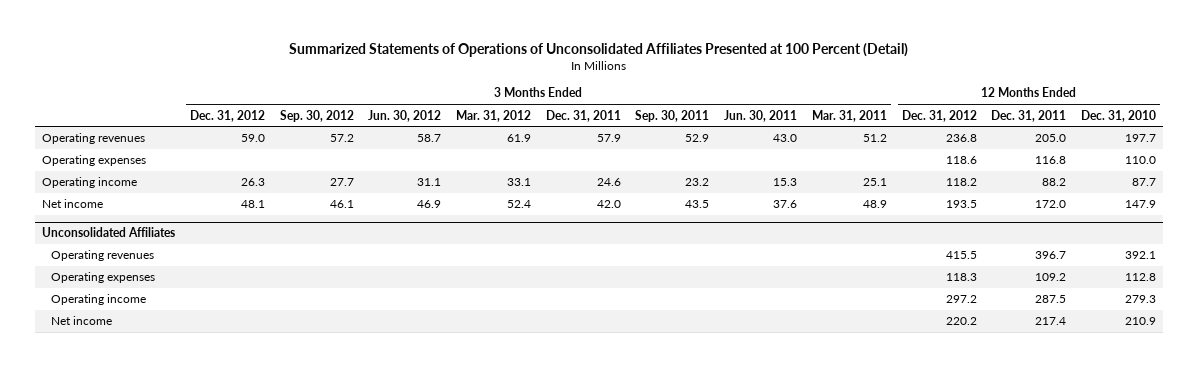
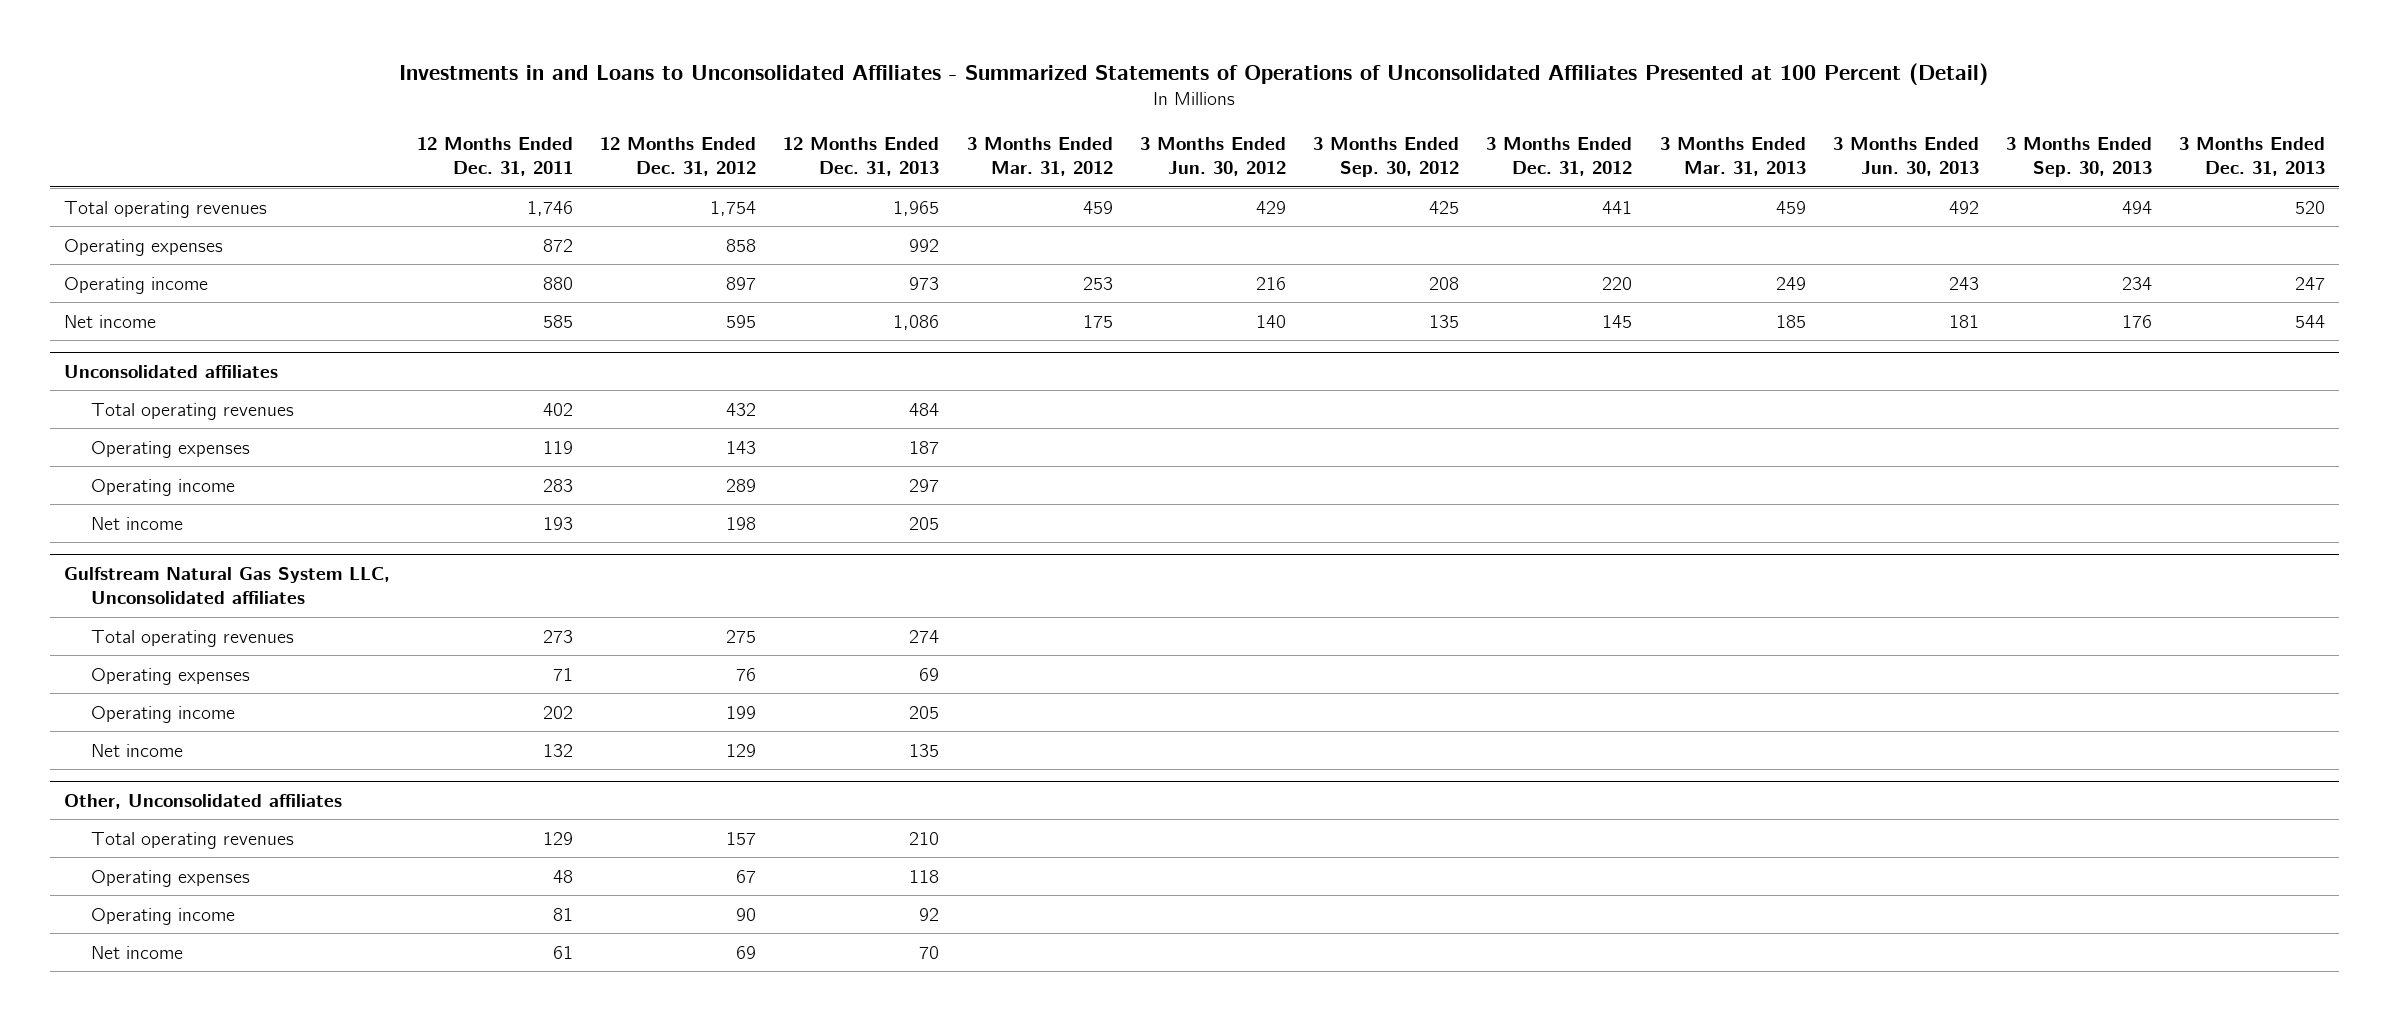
[289,42,909,57] Summarized Statements of Operations of Unconsolidated Affiliates Presented at 100 Percent (Detail) -> [399,62,1989,85] Investments in and Loans to Unconsolidated Affiliates - Summarized Statements of Operations of Unconsolidated Affiliates Presented at 100 Percent (Detail)
[545,109,621,122] Dec. 31, 2011 -> none
[635,109,710,122] Sep. 30, 2011 -> none
[724,109,798,122] Jun. 30, 2011 -> none
[811,109,887,122] Mar. 31, 2011 -> none
[1081,109,1157,122] Dec. 31, 2010 -> none
none -> [783,136,940,177] 12 Months Ended Dec. 31, 2013
none -> [1659,136,1806,177] 3 Months Ended Mar. 31, 2013
none -> [1832,136,1979,177] 3 Months Ended Jun. 30, 2013
none -> [2006,136,2153,178] 3 Months Ended Sep. 30, 2013
none -> [2179,136,2326,177] 3 Months Ended Dec. 31, 2013
[42,133,146,145] Operating revenues -> [63,200,267,218] Total operating revenues
[240,134,265,143] 59.0 -> [1602,200,1633,214] 441
[329,134,354,143] 57.2 -> [1429,200,1460,214] 425
[417,134,442,143] 58.7 -> [1255,200,1286,214] 429
[507,134,532,143] 61.9 -> [1082,200,1113,214] 459
[945,134,977,143] 236.8 -> [710,200,757,216] 1,754
[1035,134,1067,143] 205.0 -> [526,200,573,216] 1,746
[945,156,977,165] 118.6 -> [726,238,757,252] 858
[1035,156,1067,165] 116.8 -> [542,238,573,252] 872
[240,178,265,187] 26.3 -> [1602,276,1633,290] 220
[329,178,354,187] 27.7 -> [1429,276,1460,290] 208
[417,178,442,187] 31.1 -> [1255,276,1286,290] 216
[507,178,532,187] 33.1 -> [1082,276,1113,290] 253
[945,178,977,187] 118.2 -> [726,276,757,290] 897
[1042,178,1067,187] 88.2 -> [542,276,573,290] 880
[240,200,265,209] 48.1 -> [1602,314,1633,328] 145
[329,200,354,209] 46.1 -> [1429,314,1460,328] 135
[417,200,442,209] 46.9 -> [1255,314,1286,328] 140
[507,200,532,209] 52.4 -> [1082,314,1113,328] 175
[945,200,977,209] 193.5 -> [726,314,757,328] 595
[1035,200,1067,209] 172.0 -> [542,314,573,328] 585
[42,227,176,238] Unconsolidated Affiliates -> [63,364,278,378] Unconsolidated affiliates
[50,250,154,262] Operating revenues -> [91,402,295,420] Total operating revenues
[945,251,977,260] 415.5 -> [726,402,757,416] 432
[1035,251,1067,260] 396.7 -> [542,402,573,416] 402
[945,273,977,282] 118.3 -> [726,440,757,454] 143
[1035,273,1067,282] 109.2 -> [542,440,573,454] 119
[945,295,977,304] 297.2 -> [726,478,757,492] 289
[1035,295,1067,304] 287.5 -> [542,478,573,492] 283
[945,317,977,326] 220.2 -> [726,516,757,530] 198
[1035,317,1067,326] 217.4 -> [542,516,573,530] 193
none -> [63,566,390,605] Gulfstream Natural Gas System LLC, Unconsolidated affiliates
none -> [91,629,295,647] Total operating revenues
none -> [91,667,251,685] Operating expenses
none -> [91,705,236,723] Operating income
none -> [91,743,184,757] Net income
none -> [63,793,342,809] Other, Unconsolidated affiliates
none -> [91,831,295,849] Total operating revenues
none -> [91,869,251,887] Operating expenses
none -> [91,907,236,925] Operating income
none -> [91,945,184,959] Net income

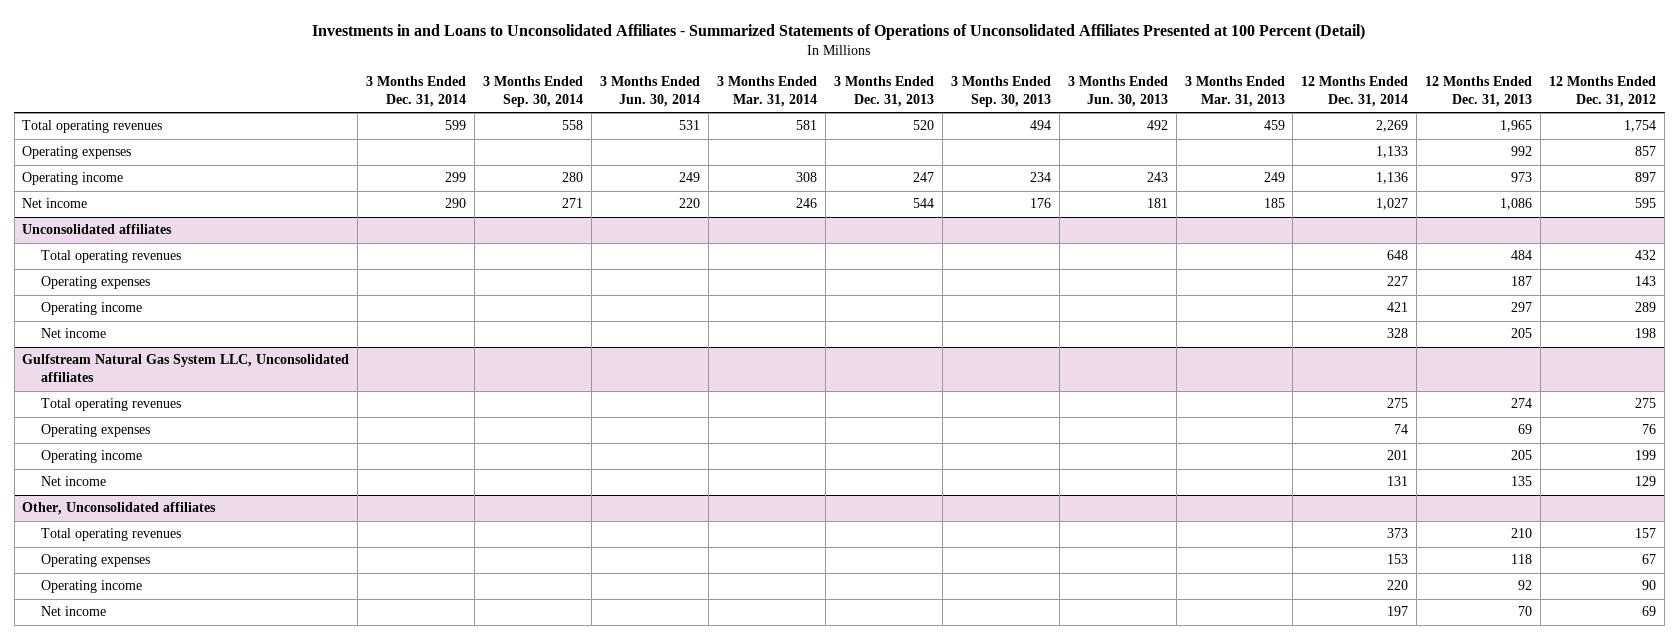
[416,136,573,177] 12 Months Ended Dec. 31, 2011 -> none
[966,136,1113,177] 3 Months Ended Mar. 31, 2012 -> none
[1139,136,1286,177] 3 Months Ended Jun. 30, 2012 -> none
[1313,136,1460,178] 3 Months Ended Sep. 30, 2012 -> none
[1486,136,1633,177] 3 Months Ended Dec. 31, 2012 -> none
none -> [366,76,467,107] 3 Months Ended Dec. 31, 2014
none -> [483,76,584,107] 3 Months Ended Sep. 30, 2014
none -> [600,76,701,107] 3 Months Ended Jun. 30, 2014
none -> [716,76,817,107] 3 Months Ended Mar. 31, 2014
none -> [1301,76,1409,107] 12 Months Ended Dec. 31, 2014
[726,238,757,252] 858 -> [1635,146,1657,157] 857

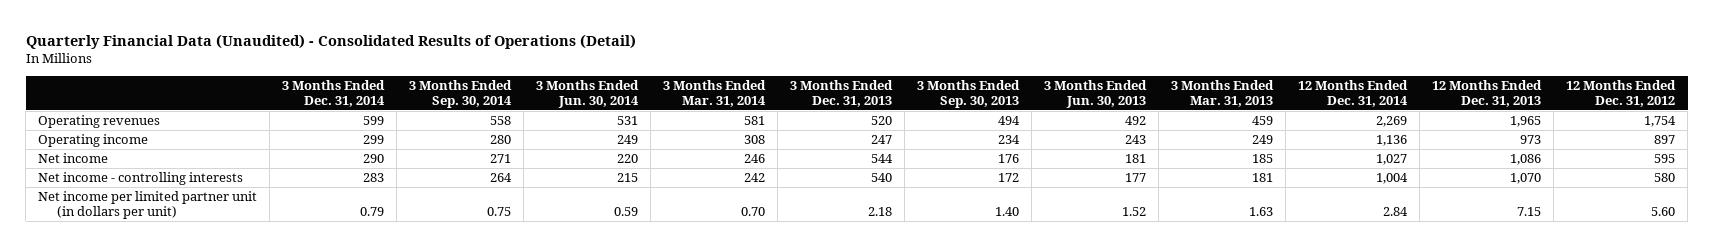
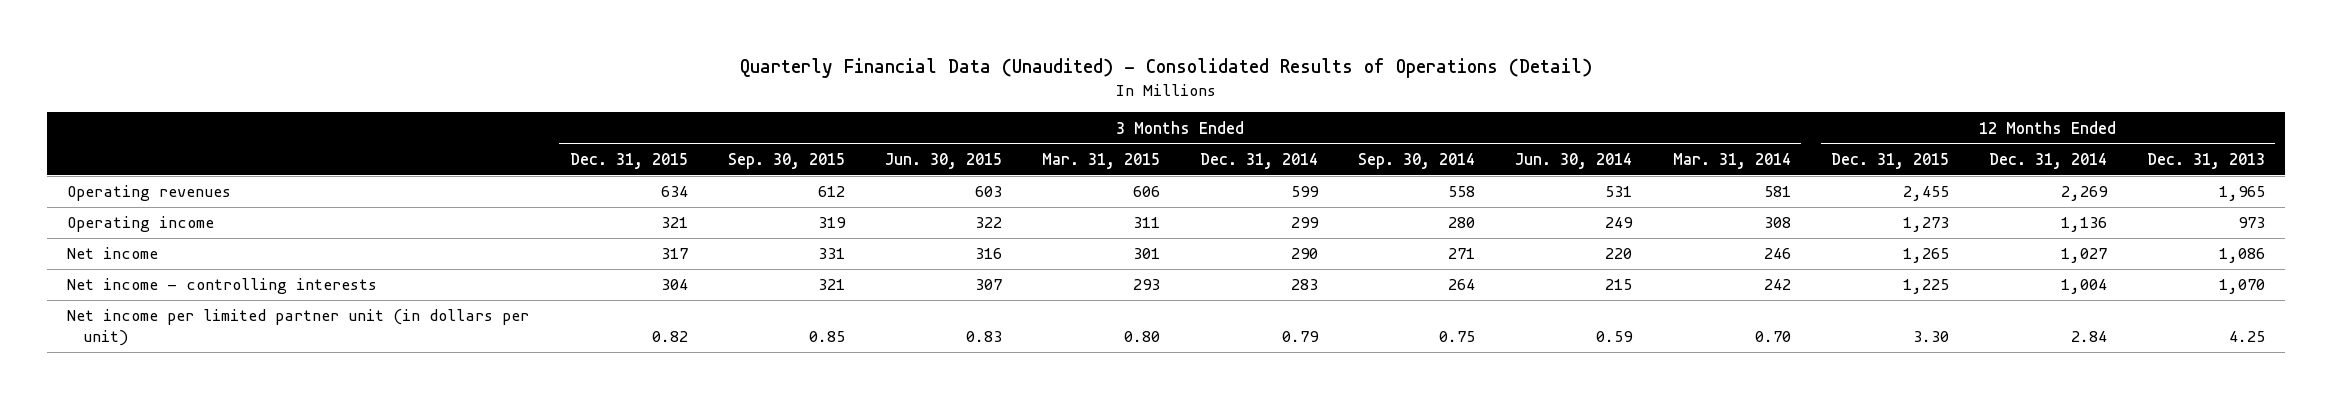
[790,79,894,107] 3 Months Ended Dec. 31, 2013 -> none
[917,79,1021,108] 3 Months Ended Sep. 30, 2013 -> none
[1044,79,1148,108] 3 Months Ended Jun. 30, 2013 -> none
[1171,79,1275,107] 3 Months Ended Mar. 31, 2013 -> none
[1566,79,1677,107] 12 Months Ended Dec. 31, 2012 -> none
none -> [569,153,688,170] Dec. 31, 2015
none -> [727,153,845,170] Sep. 30, 2015
none -> [884,153,1002,170] Jun. 30, 2015
none -> [1041,153,1160,170] Mar. 31, 2015
none -> [1830,153,1949,170] Dec. 31, 2015
[1517,207,1542,217] 7.15 -> [2228,331,2265,343] 4.25

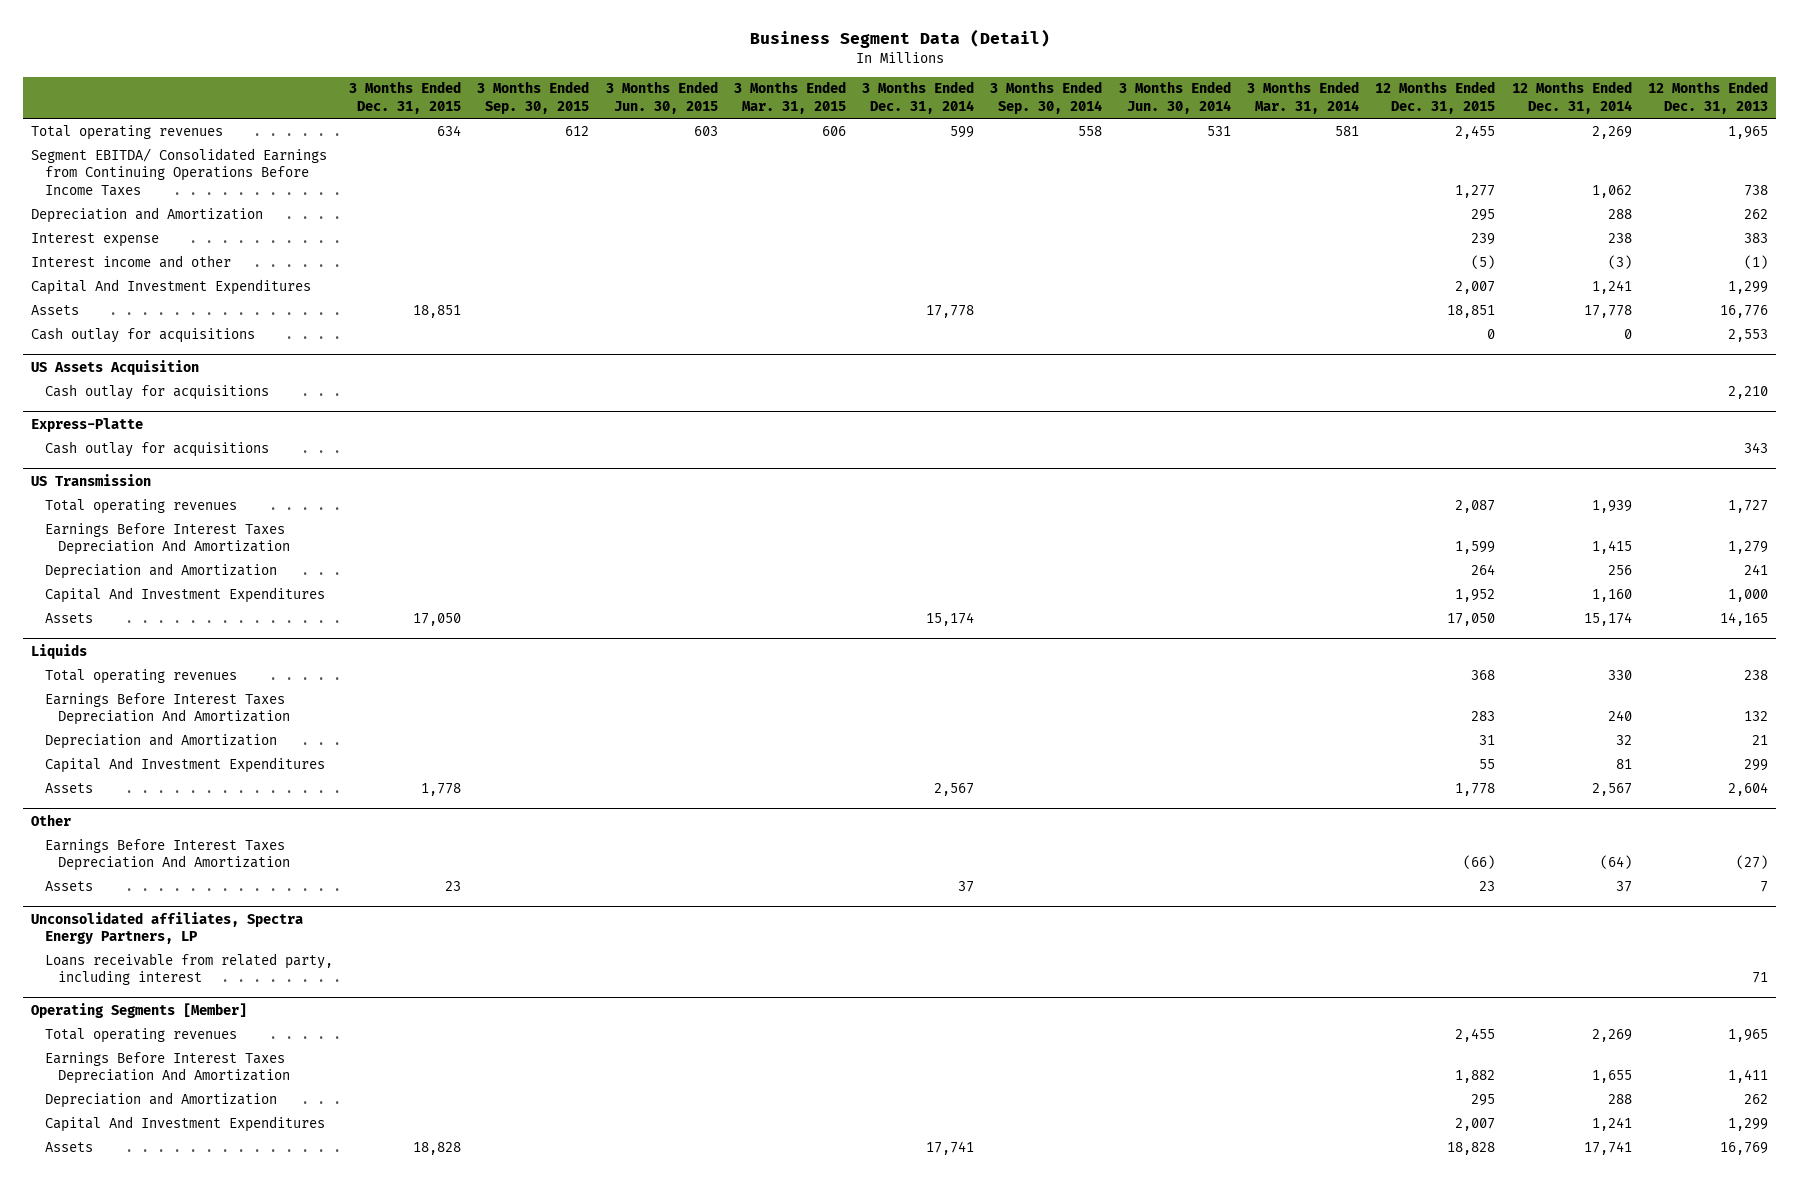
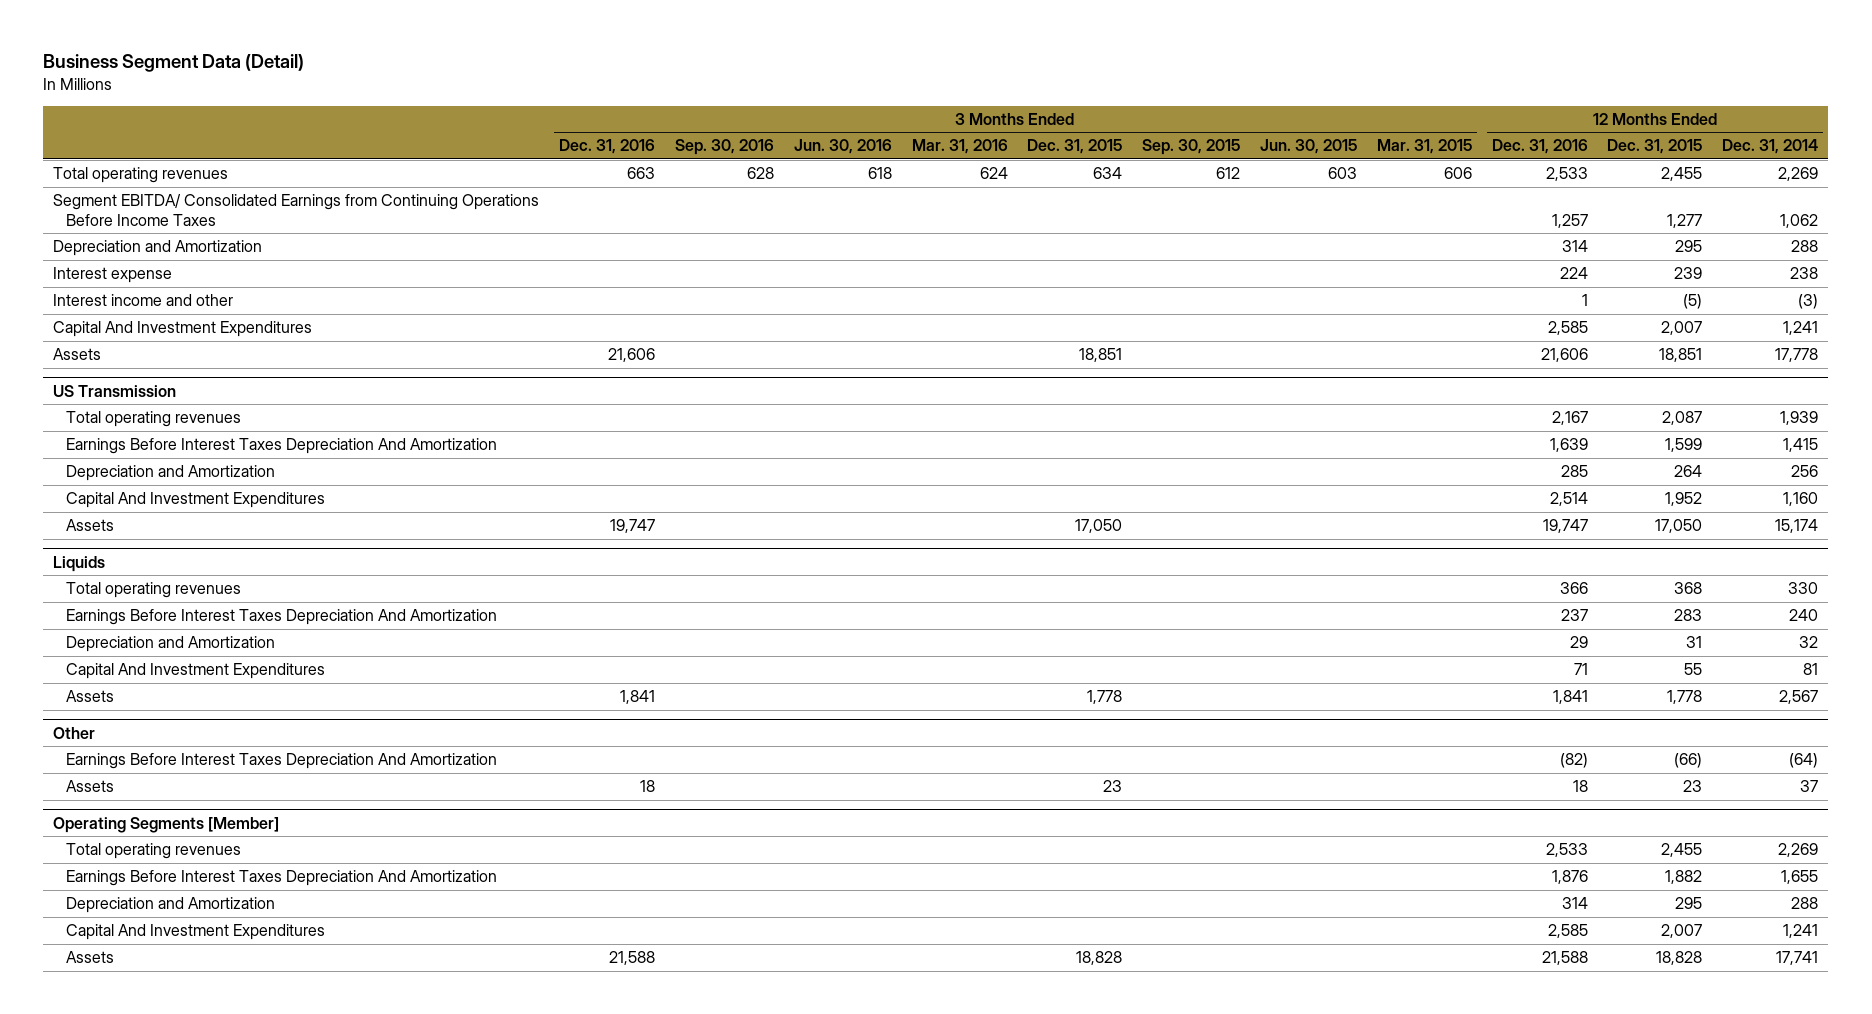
[862,81,975,115] 3 Months Ended Dec. 31, 2014 -> none
[990,81,1103,115] 3 Months Ended Sep. 30, 2014 -> none
[1118,81,1231,115] 3 Months Ended Jun. 30, 2014 -> none
[1247,81,1360,115] 3 Months Ended Mar. 31, 2014 -> none
[1647,81,1768,115] 12 Months Ended Dec. 31, 2013 -> none
none -> [559,139,656,155] Dec. 31, 2016
none -> [674,139,774,156] Sep. 30, 2016
none -> [793,139,892,155] Jun. 30, 2016
none -> [911,139,1008,155] Mar. 31, 2016
none -> [1491,139,1588,155] Dec. 31, 2016
[31,326,256,343] Cash outlay for acquisitions -> none
[31,359,200,375] US Assets Acquisition -> none
[44,383,269,400] Cash outlay for acquisitions -> none
[31,417,144,432] Express-Platte -> none
[44,440,269,457] Cash outlay for acquisitions -> none
[31,911,304,945] Unconsolidated affiliates, Spectra Energy Partners, LP -> none
[44,952,333,986] Loans receivable from related party, including interest -> none

